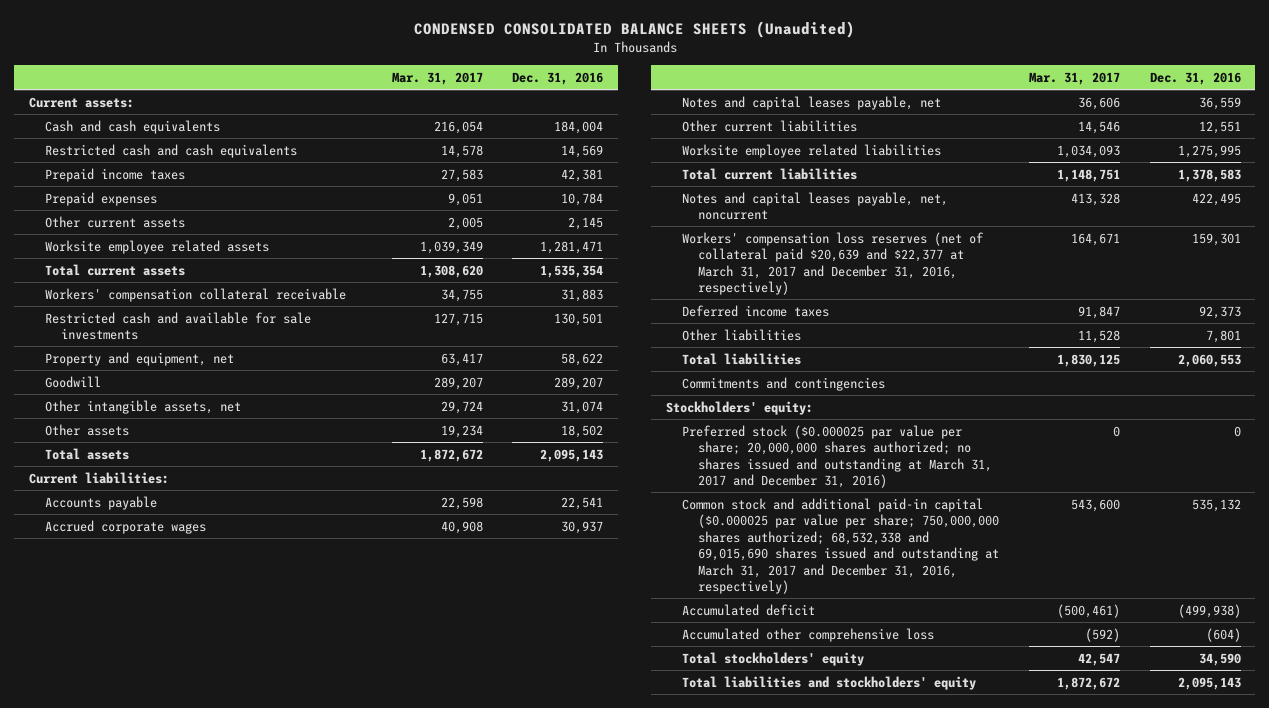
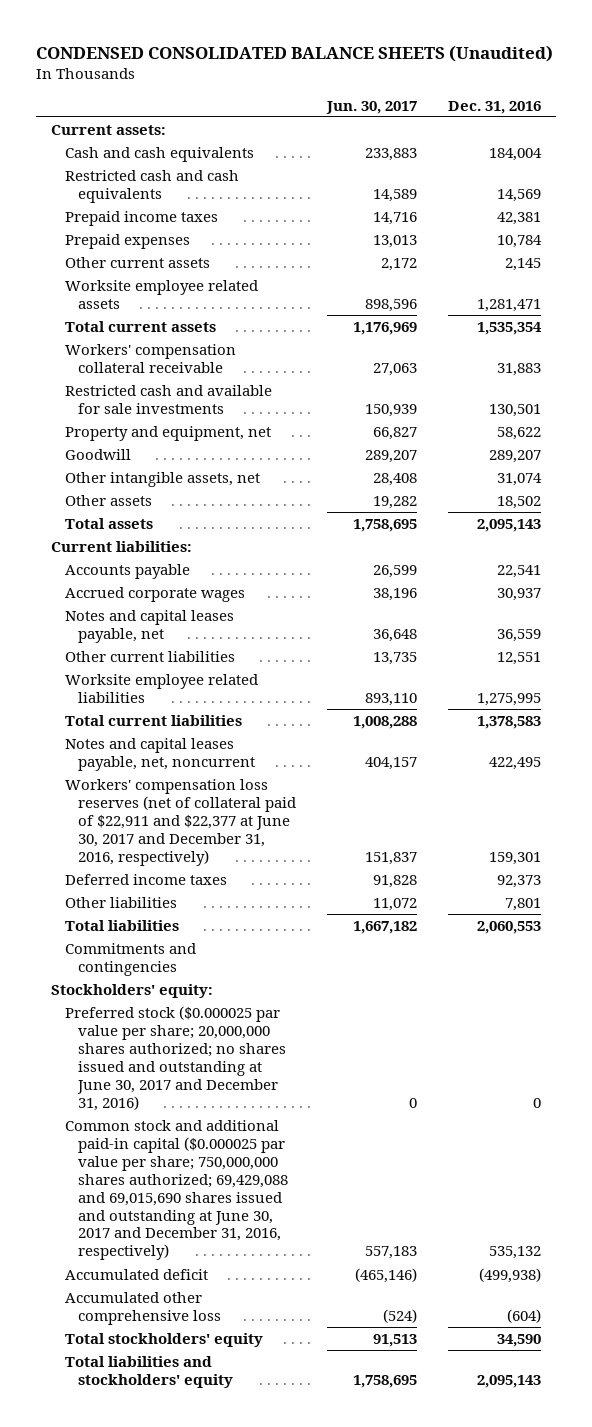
[391,71,483,85] Mar. 31, 2017 -> none
none -> [325,100,417,114] Jun. 30, 2017
[682,231,985,296] Workers' compensation loss reserves (net of collateral paid $20,639 and $22,377 at March 31, 2017 and December 31, 2016, respectively) -> [64,778,296,866] Workers' compensation loss reserves (net of collateral paid of $22,911 and $22,377 at June 30, 2017 and December 31, 2016, respectively)
[682,424,993,489] Preferred stock ($0.000025 par value per share; 20,000,000 shares authorized; no shares issued and outstanding at March 31, 2017 and December 31, 2016) -> [64,1005,286,1111] Preferred stock ($0.000025 par value per share; 20,000,000 shares authorized; no shares issued and outstanding at June 30, 2017 and December 31, 2016)
[682,497,1000,595] Common stock and additional paid-in capital ($0.000025 par value per share; 750,000,000 shares authorized; 68,532,338 and 69,015,690 shares issued and outstanding at March 31, 2017 and December 31, 2016, respectively) -> [64,1119,288,1261] Common stock and additional paid-in capital ($0.000025 par value per share; 750,000,000 shares authorized; 69,429,088 and 69,015,690 shares issued and outstanding at June 30, 2017 and December 31, 2016, respectively)

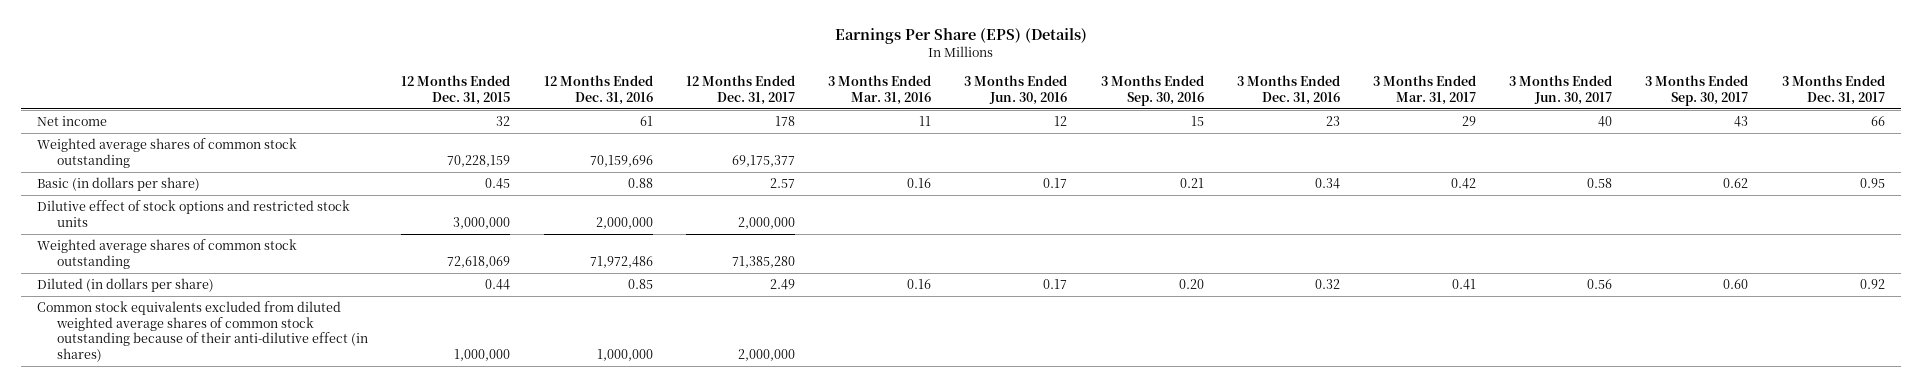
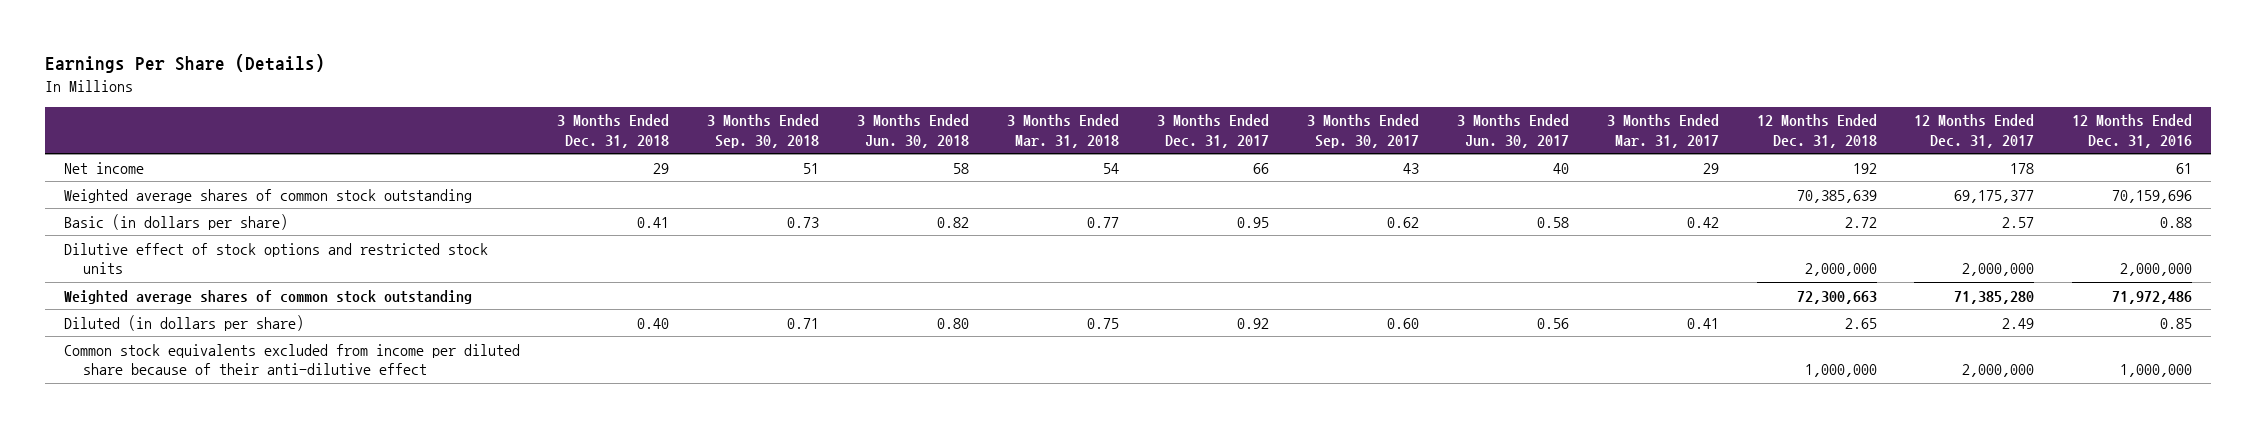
[834,28,1087,45] Earnings Per Share (EPS) (Details) -> [44,54,325,74] Earnings Per Share (Details)
[401,75,511,105] 12 Months Ended Dec. 31, 2015 -> none
[828,75,932,105] 3 Months Ended Mar. 31, 2016 -> none
[964,75,1068,105] 3 Months Ended Jun. 30, 2016 -> none
[1100,75,1204,106] 3 Months Ended Sep. 30, 2016 -> none
[1236,75,1340,105] 3 Months Ended Dec. 31, 2016 -> none
none -> [557,114,670,149] 3 Months Ended Dec. 31, 2018
none -> [707,114,820,149] 3 Months Ended Sep. 30, 2018
none -> [857,114,970,149] 3 Months Ended Jun. 30, 2018
none -> [1007,114,1120,149] 3 Months Ended Mar. 31, 2018
none -> [1756,114,1877,149] 12 Months Ended Dec. 31, 2018
[37,301,369,362] Common stock equivalents excluded from diluted weighted average shares of common stock outstanding because of their anti-dilutive effect (in shares) -> [63,343,520,376] Common stock equivalents excluded from income per diluted share because of their anti-dilutive effect

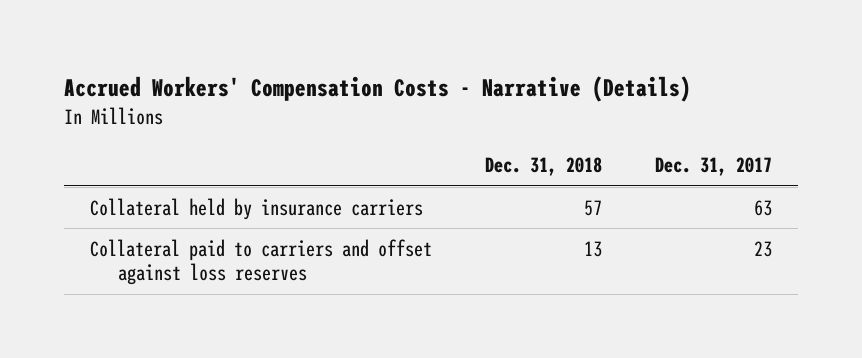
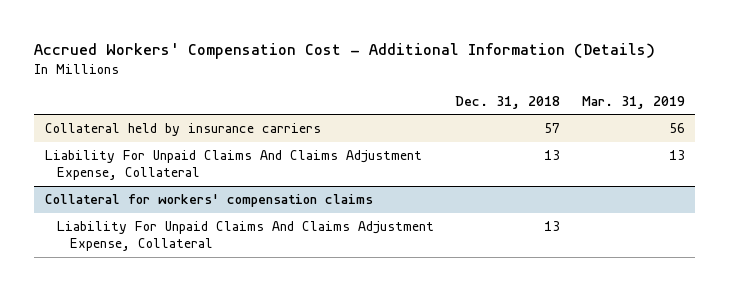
[63,75,691,102] Accrued Workers' Compensation Costs - Narrative (Details) -> [34,43,656,60] Accrued Workers' Compensation Cost - Additional Information (Details)
[654,157,772,177] Dec. 31, 2017 -> none
none -> [581,95,685,109] Mar. 31, 2019
[90,238,433,286] Collateral paid to carriers and offset against loss reserves -> [44,150,422,180] Liability For Unpaid Claims And Claims Adjustment Expense, Collateral
none -> [44,194,373,208] Collateral for workers' compensation claims
none -> [57,221,435,251] Liability For Unpaid Claims And Claims Adjustment Expense, Collateral

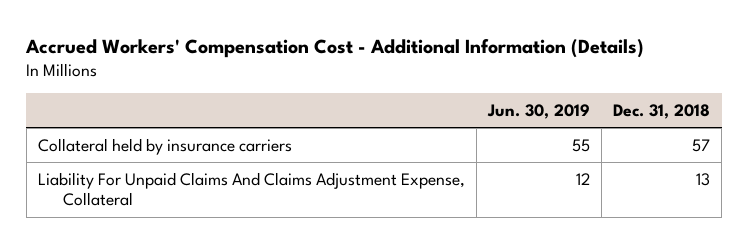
[581,95,685,109] Mar. 31, 2019 -> none
none -> [486,103,590,119] Jun. 30, 2019
[44,194,373,208] Collateral for workers' compensation claims -> none
[57,221,435,251] Liability For Unpaid Claims And Claims Adjustment Expense, Collateral -> none

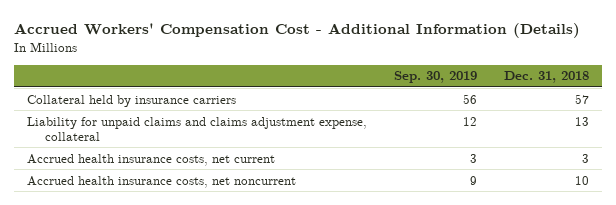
[486,103,590,119] Jun. 30, 2019 -> none
none -> [394,71,478,84] Sep. 30, 2019
[37,171,465,207] Liability For Unpaid Claims And Claims Adjustment Expense, Collateral -> [27,116,368,141] Liability for unpaid claims and claims adjustment expense, collateral
none -> [27,153,276,166] Accrued health insurance costs, net current
none -> [27,175,297,188] Accrued health insurance costs, net noncurrent

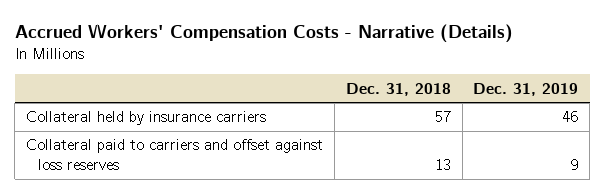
[13,23,580,39] Accrued Workers' Compensation Cost - Additional Information (Details) -> [14,23,513,44] Accrued Workers' Compensation Costs - Narrative (Details)
[394,71,478,84] Sep. 30, 2019 -> none
none -> [473,82,579,96] Dec. 31, 2019
[27,153,276,166] Accrued health insurance costs, net current -> none
[27,175,297,188] Accrued health insurance costs, net noncurrent -> none
[27,116,368,141] Liability for unpaid claims and claims adjustment expense, collateral -> [25,139,323,170] Collateral paid to carriers and offset against loss reserves

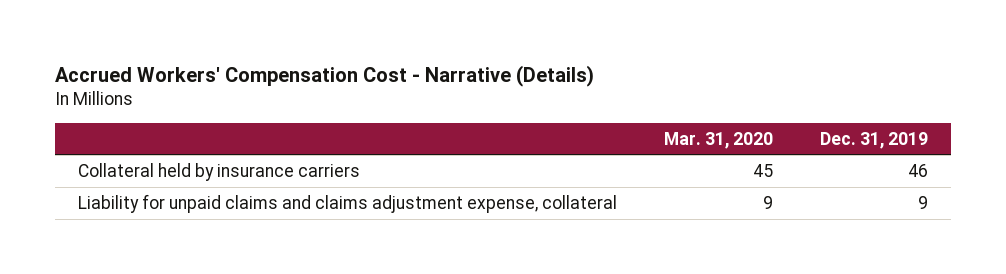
[14,23,513,44] Accrued Workers' Compensation Costs - Narrative (Details) -> [55,64,595,87] Accrued Workers' Compensation Cost - Narrative (Details)
[345,82,451,96] Dec. 31, 2018 -> none
none -> [664,131,774,149] Mar. 31, 2020
[25,139,323,170] Collateral paid to carriers and offset against loss reserves -> [78,194,618,214] Liability for unpaid claims and claims adjustment expense, collateral

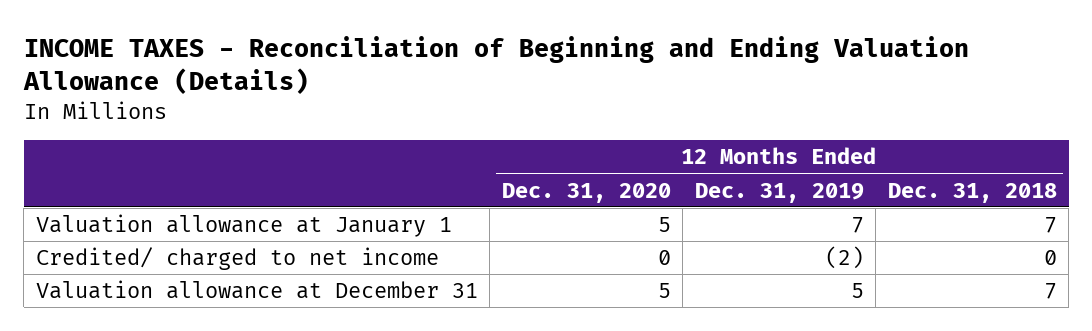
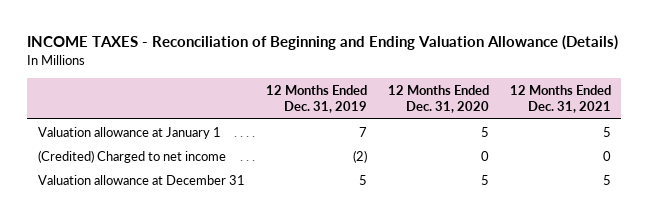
[887,182,1057,203] Dec. 31, 2018 -> none
none -> [509,84,611,114] 12 Months Ended Dec. 31, 2021
[35,247,439,271] Credited/ charged to net income -> [37,149,226,163] (Credited) Charged to net income

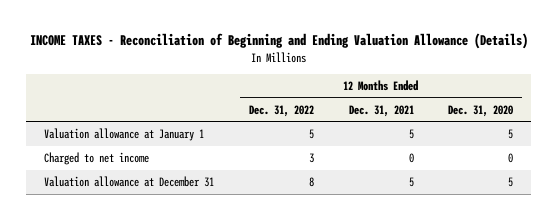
[265,84,367,114] 12 Months Ended Dec. 31, 2019 -> none
none -> [248,104,314,117] Dec. 31, 2022
[37,149,226,163] (Credited) Charged to net income -> [43,152,149,166] Charged to net income

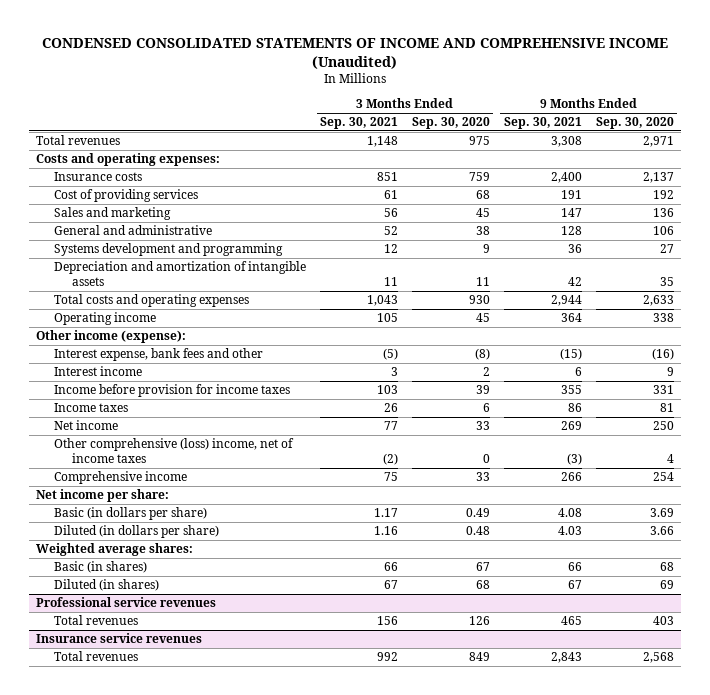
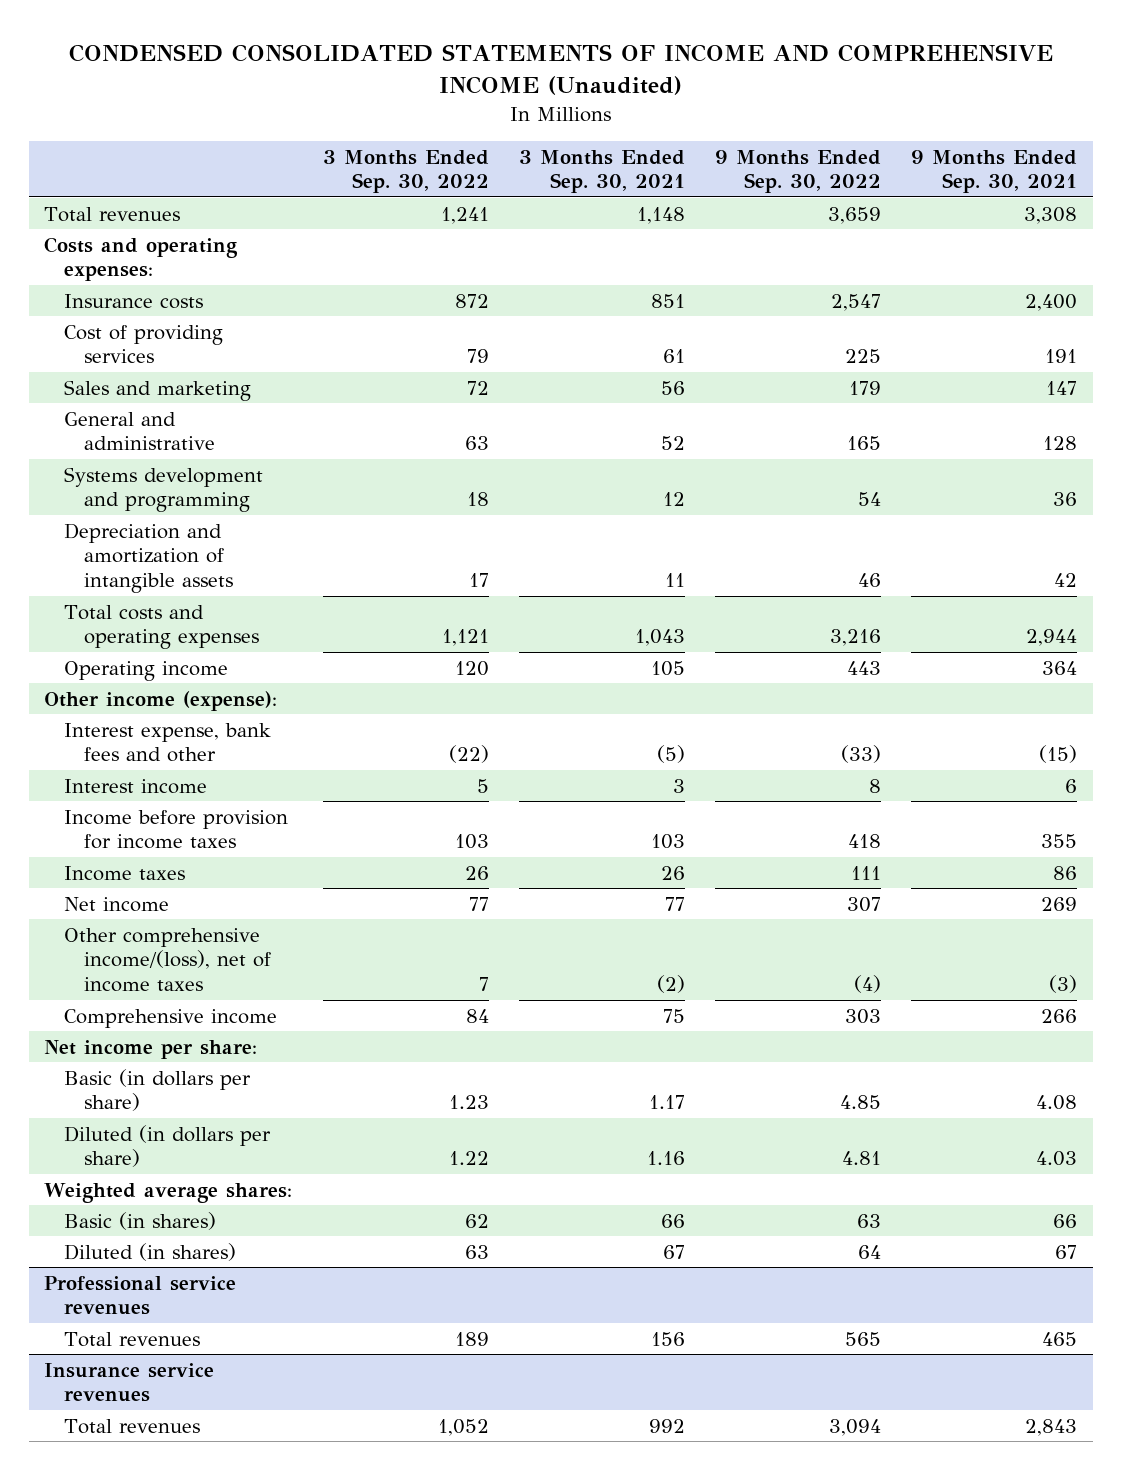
[411,117,490,130] Sep. 30, 2020 -> none
[595,117,674,130] Sep. 30, 2020 -> none
none -> [322,149,489,194] 3 Months Ended Sep. 30, 2022
none -> [715,149,882,194] 9 Months Ended Sep. 30, 2022
[54,438,295,464] Other comprehensive (loss) income, net of income taxes -> [63,927,271,993] Other comprehensive income/(loss), net of income taxes

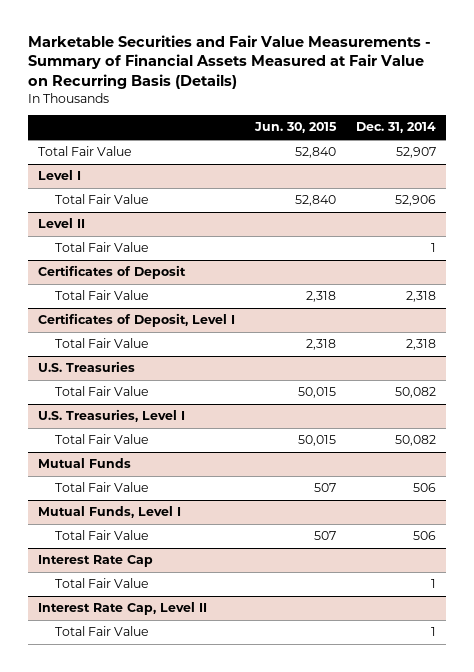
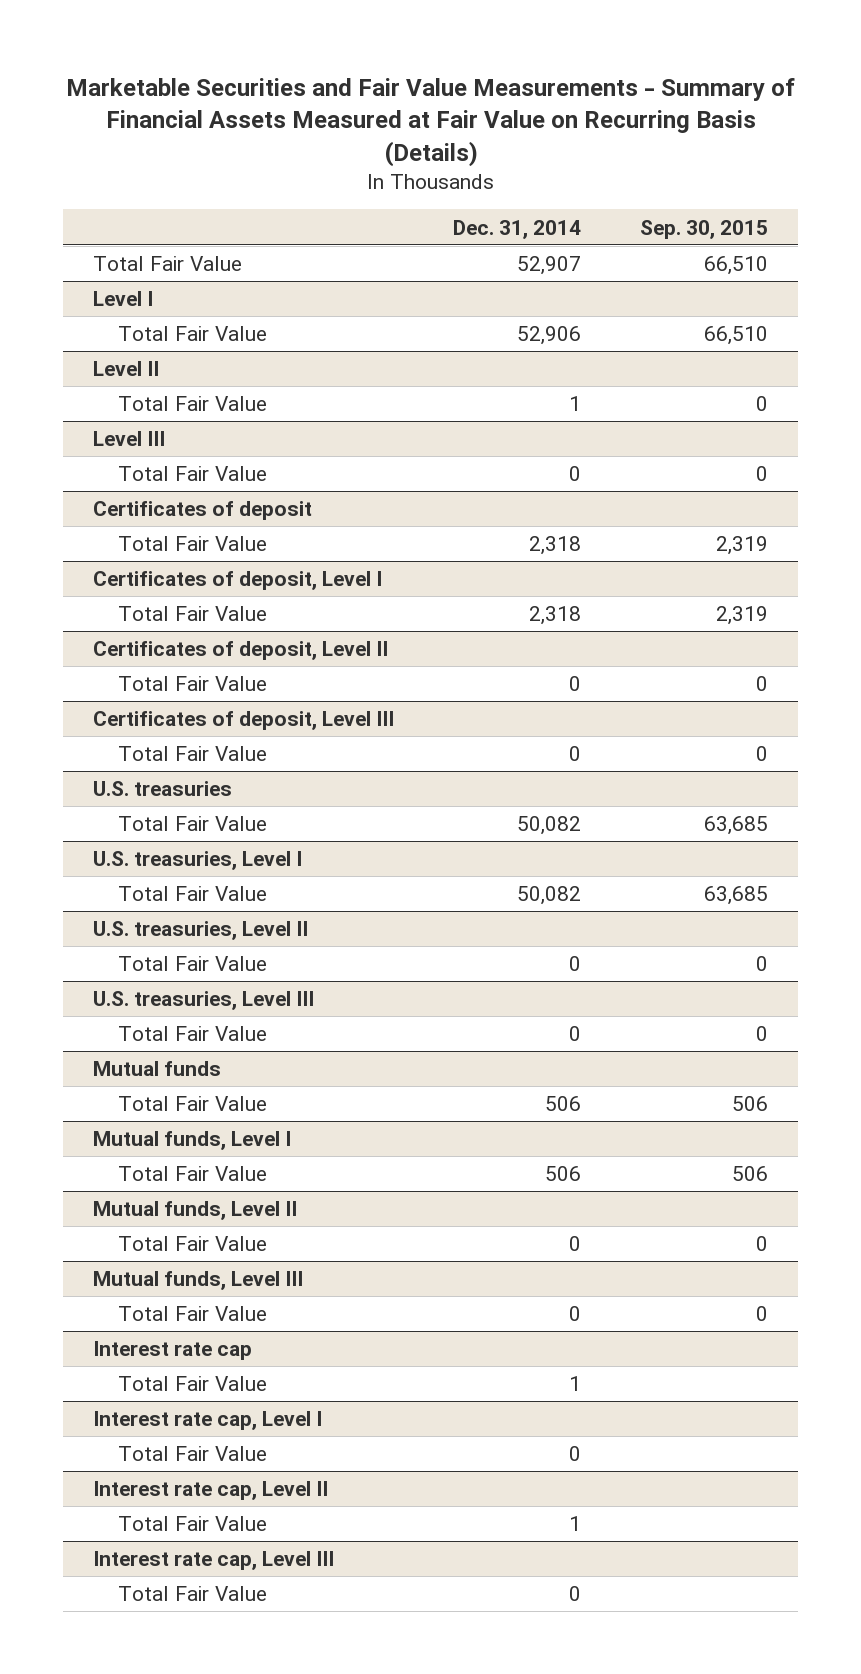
[254,122,338,134] Jun. 30, 2015 -> none
none -> [640,219,769,239] Sep. 30, 2015
none -> [93,431,166,447] Level III
none -> [117,466,267,482] Total Fair Value
[37,265,186,280] Certificates of Deposit -> [93,501,313,521] Certificates of deposit
[37,313,235,328] Certificates of Deposit, Level I -> [93,571,383,591] Certificates of deposit, Level I
none -> [93,641,389,661] Certificates of deposit, Level II
none -> [117,676,267,692] Total Fair Value
none -> [93,711,395,731] Certificates of deposit, Level III
none -> [117,746,267,762] Total Fair Value
[37,361,135,373] U.S. Treasuries -> [93,781,233,797] U.S. treasuries
[37,409,185,423] U.S. Treasuries, Level I -> [93,851,303,871] U.S. treasuries, Level I
none -> [93,921,309,941] U.S. treasuries, Level II
none -> [117,956,267,972] Total Fair Value
none -> [93,991,315,1011] U.S. treasuries, Level III
none -> [117,1026,267,1042] Total Fair Value
[37,458,131,469] Mutual Funds -> [93,1061,222,1077] Mutual funds
[37,506,181,519] Mutual Funds, Level I -> [93,1131,292,1151] Mutual funds, Level I
none -> [93,1201,298,1221] Mutual funds, Level II
none -> [117,1236,267,1252] Total Fair Value
none -> [93,1271,304,1291] Mutual funds, Level III
none -> [117,1306,267,1322] Total Fair Value
[37,555,153,568] Interest Rate Cap -> [93,1341,253,1361] Interest rate cap
none -> [93,1411,323,1431] Interest rate cap, Level I
none -> [117,1446,267,1462] Total Fair Value
[37,602,207,616] Interest Rate Cap, Level II -> [93,1481,329,1501] Interest rate cap, Level II
none -> [93,1551,335,1571] Interest rate cap, Level III
none -> [117,1586,267,1602] Total Fair Value

